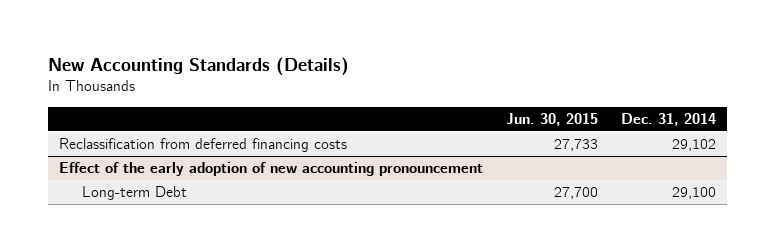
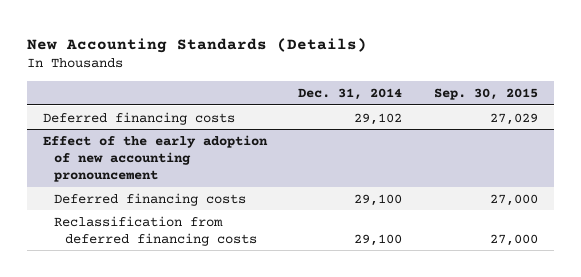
[505,112,598,126] Jun. 30, 2015 -> none
none -> [433,87,538,100] Sep. 30, 2015
[59,138,348,153] Reclassification from deferred financing costs -> [42,111,235,125] Deferred financing costs
none -> [53,192,246,206] Deferred financing costs
[81,186,187,201] Long-term Debt -> [53,215,257,246] Reclassification from deferred financing costs

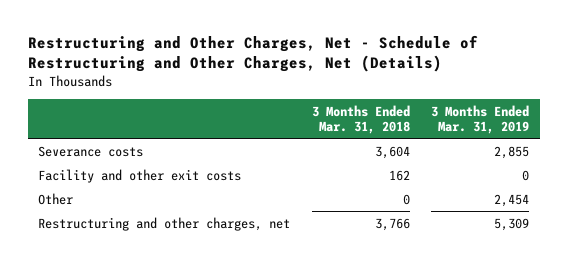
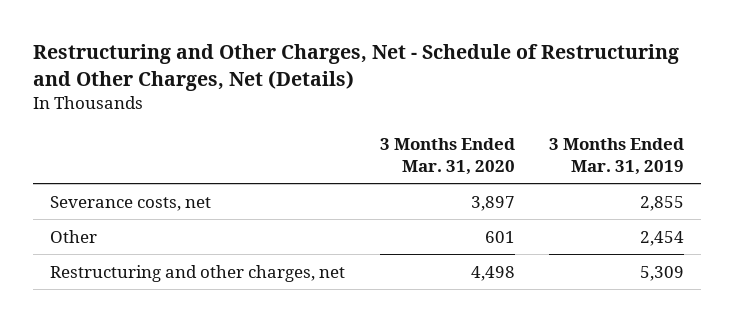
[311,104,410,135] 3 Months Ended Mar. 31, 2018 -> none
none -> [379,138,515,175] 3 Months Ended Mar. 31, 2020
[38,168,242,183] Facility and other exit costs -> none
[38,145,144,157] Severance costs -> [50,195,212,211] Severance costs, net

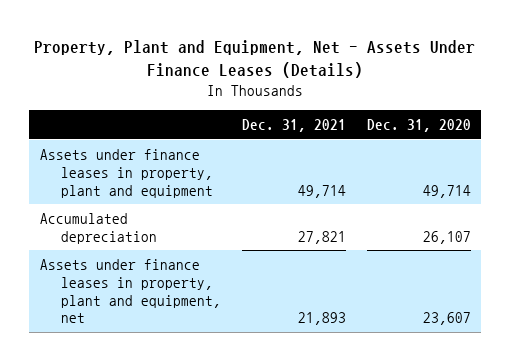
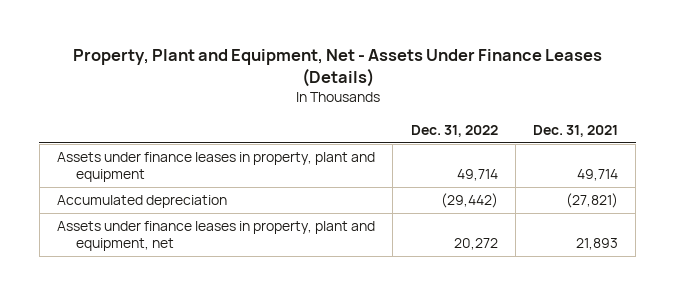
[366,119,471,133] Dec. 31, 2020 -> none
none -> [410,124,498,137] Dec. 31, 2022
[297,230,346,244] 27,821 -> [566,193,619,209] (27,821)

